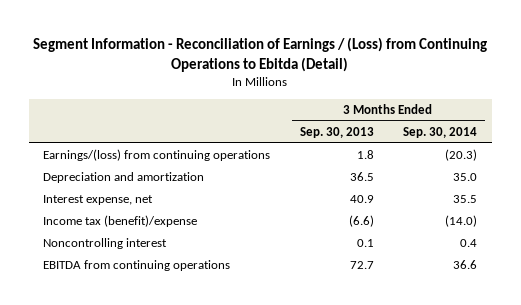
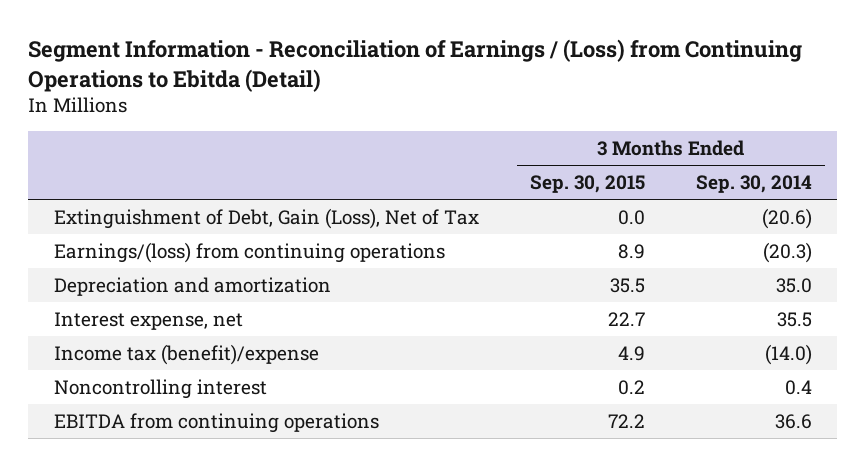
[299,126,374,138] Sep. 30, 2013 -> none
none -> [529,175,645,194] Sep. 30, 2015
none -> [53,207,479,229] Extinguishment of Debt, Gain (Loss), Net of Tax

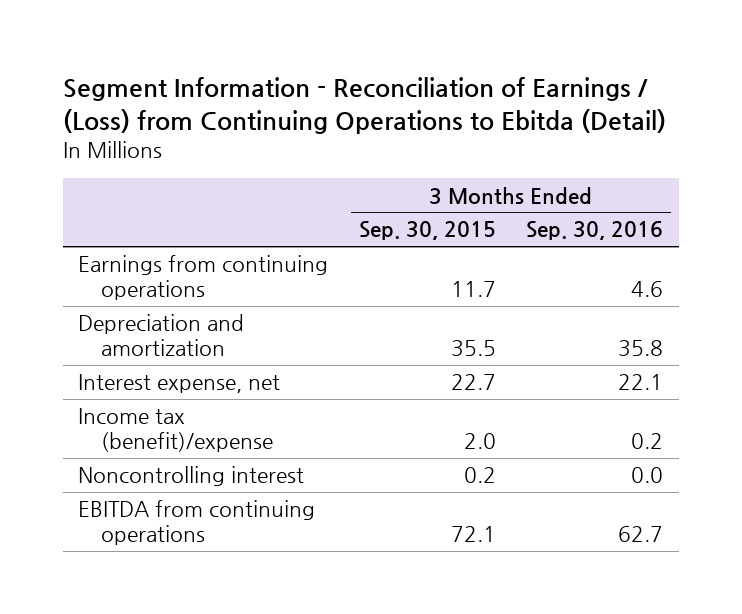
[695,175,812,194] Sep. 30, 2014 -> none
none -> [526,221,664,241] Sep. 30, 2016
[53,207,479,229] Extinguishment of Debt, Gain (Loss), Net of Tax -> none
[53,241,445,263] Earnings/(loss) from continuing operations -> [78,255,329,300] Earnings from continuing operations
[617,243,645,259] 8.9 -> [450,280,496,297] 11.7
[617,345,645,361] 4.9 -> [463,432,496,449] 2.0
[607,413,645,428] 72.2 -> [450,525,496,542] 72.1

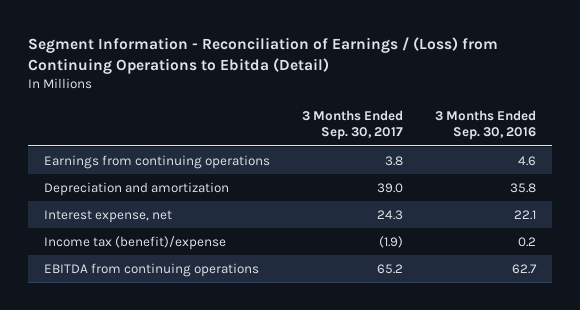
[358,221,496,241] Sep. 30, 2015 -> none
none -> [301,109,403,141] 3 Months Ended Sep. 30, 2017
[78,466,305,487] Noncontrolling interest -> none

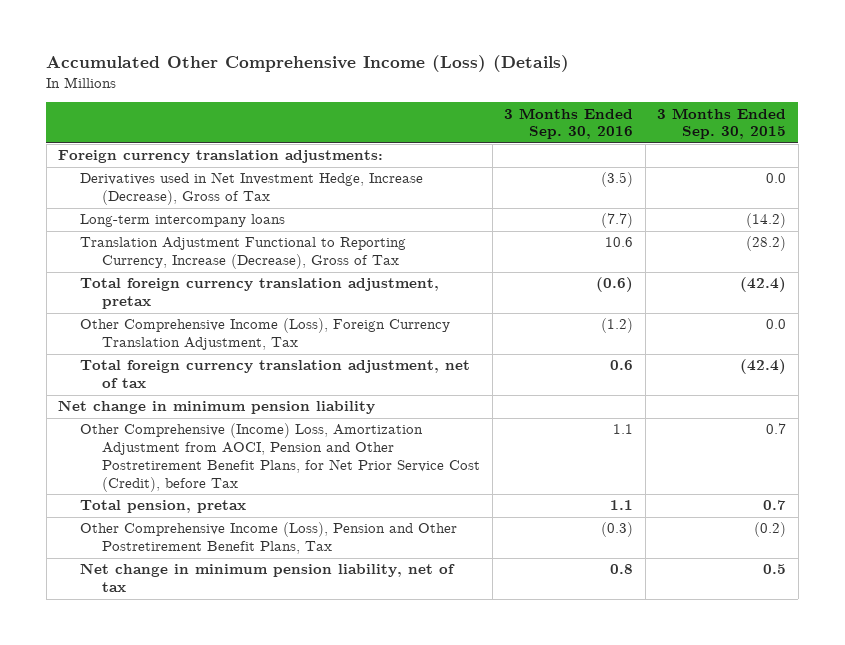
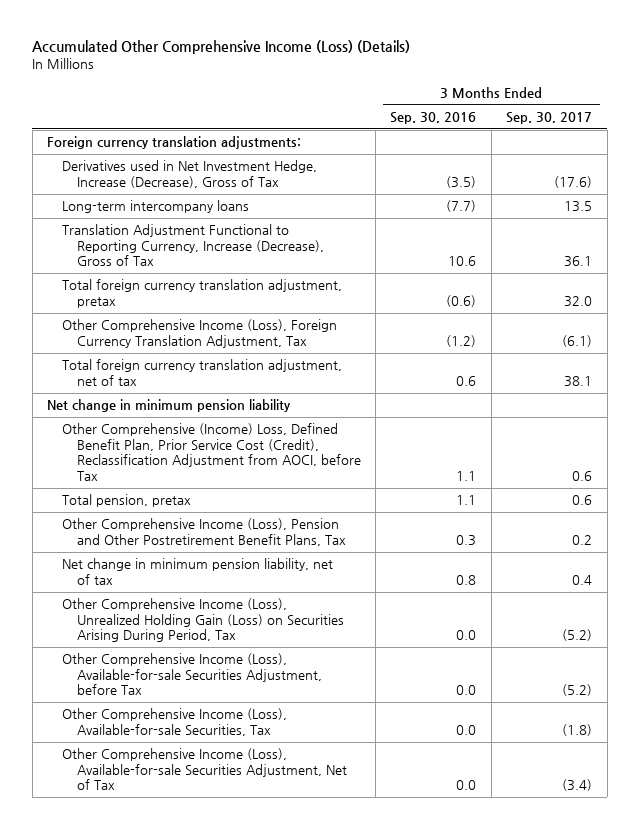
[657,107,787,140] 3 Months Ended Sep. 30, 2015 -> none
none -> [506,111,593,124] Sep. 30, 2017
[80,423,481,493] Other Comprehensive (Income) Loss, Amortization Adjustment from AOCI, Pension and Other Postretirement Benefit Plans, for Net Prior Service Cost (Credit), before Tax -> [62,423,361,481] Other Comprehensive (Income) Loss, Defined Benefit Plan, Prior Service Cost (Credit), Reclassification Adjustment from AOCI, before Tax
[601,522,634,538] (0.3) -> [456,534,477,546] 0.3
none -> [62,598,344,643] Other Comprehensive Income (Loss), Unrealized Holding Gain (Loss) on Securities Arising During Period, Tax
none -> [62,653,322,696] Other Comprehensive Income (Loss), Available-for-sale Securities Adjustment, before Tax
none -> [62,708,288,736] Other Comprehensive Income (Loss), Available-for-sale Securities, Tax
none -> [62,748,347,791] Other Comprehensive Income (Loss), Available-for-sale Securities Adjustment, Net of Tax

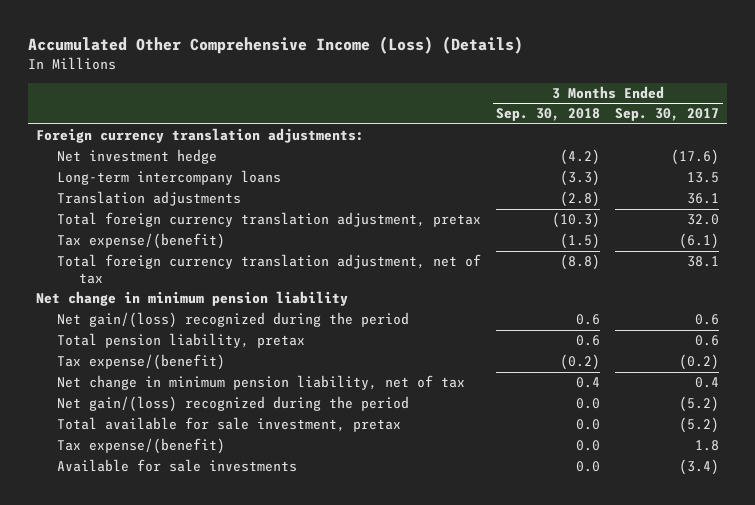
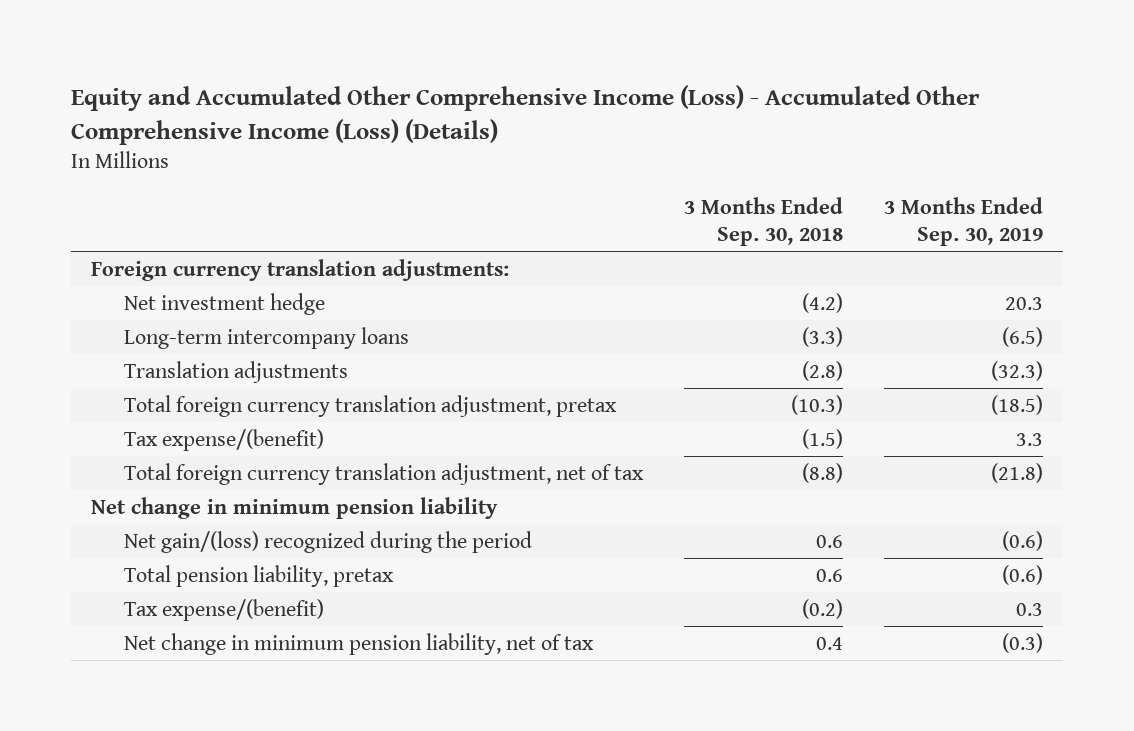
[28,35,524,54] Accumulated Other Comprehensive Income (Loss) (Details) -> [70,84,980,145] Equity and Accumulated Other Comprehensive Income (Loss) - Accumulated Other Comprehensive Income (Loss) (Details)
[615,108,720,122] Sep. 30, 2017 -> none
none -> [883,196,1043,247] 3 Months Ended Sep. 30, 2019
[57,396,410,413] Net gain/(loss) recognized during the period -> none
[57,417,402,433] Total available for sale investment, pretax -> none
[57,438,226,455] Tax expense/(benefit) -> none
[57,459,298,473] Available for sale investments -> none

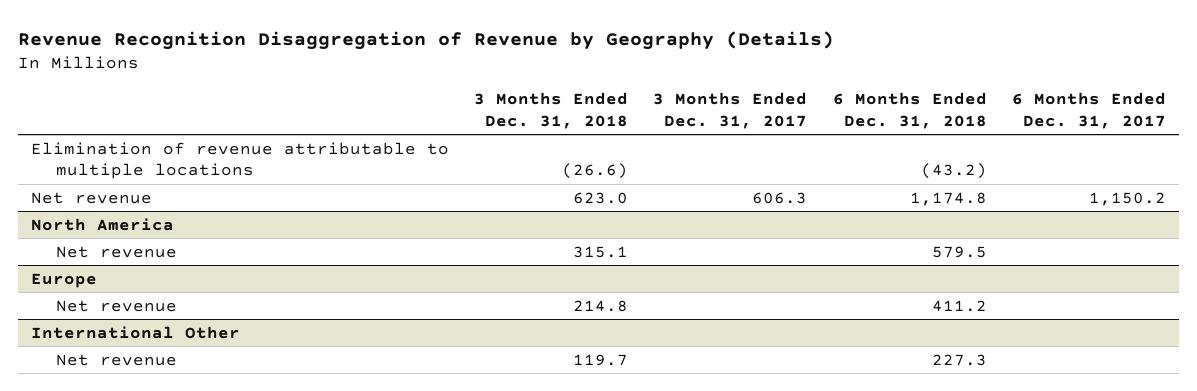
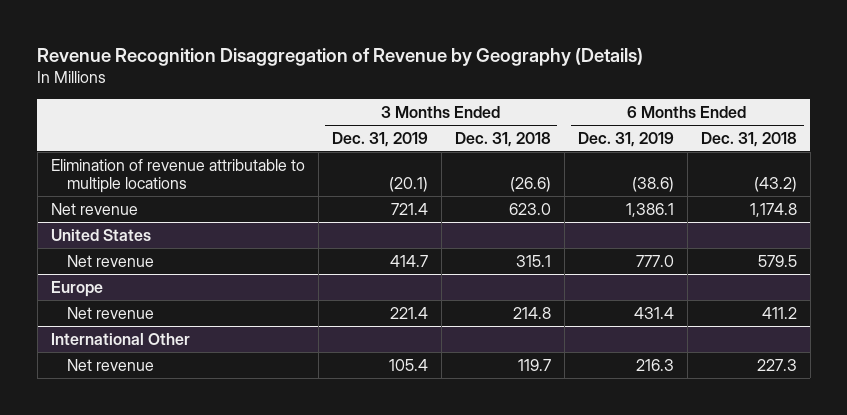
[653,92,808,129] 3 Months Ended Dec. 31, 2017 -> none
[1012,92,1167,129] 6 Months Ended Dec. 31, 2017 -> none
none -> [331,131,428,147] Dec. 31, 2019
none -> [577,131,674,147] Dec. 31, 2019
[30,217,174,231] North America -> [50,228,151,241] United States

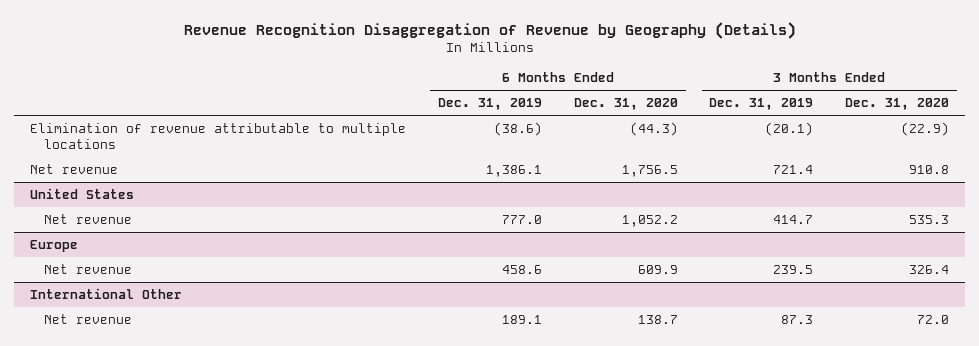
[454,131,551,147] Dec. 31, 2018 -> none
[700,131,797,147] Dec. 31, 2018 -> none
none -> [573,98,678,111] Dec. 31, 2020
none -> [845,98,950,111] Dec. 31, 2020
[389,306,428,319] 221.4 -> [773,265,814,275] 239.5
[633,306,674,319] 431.4 -> [501,265,542,275] 458.6
[388,358,428,371] 105.4 -> [781,315,814,325] 87.3
[635,358,674,371] 216.3 -> [501,315,542,325] 189.1

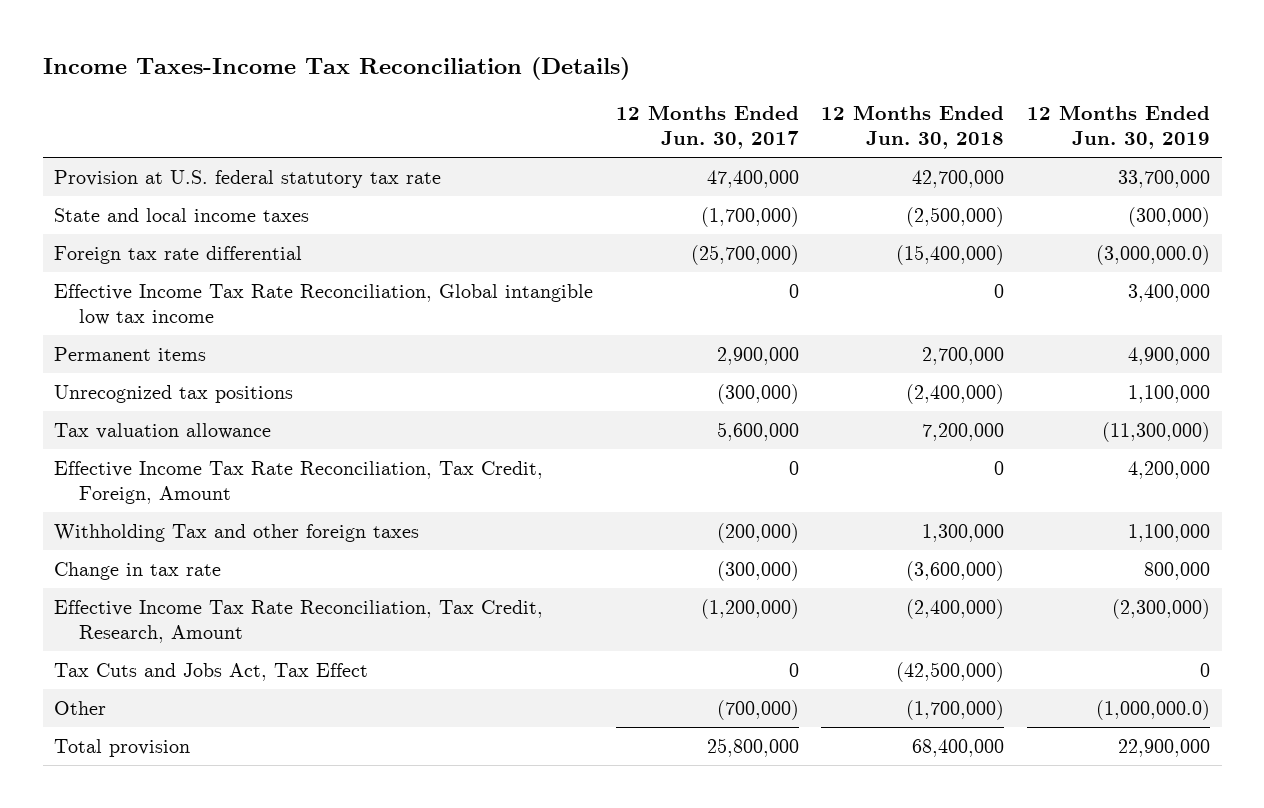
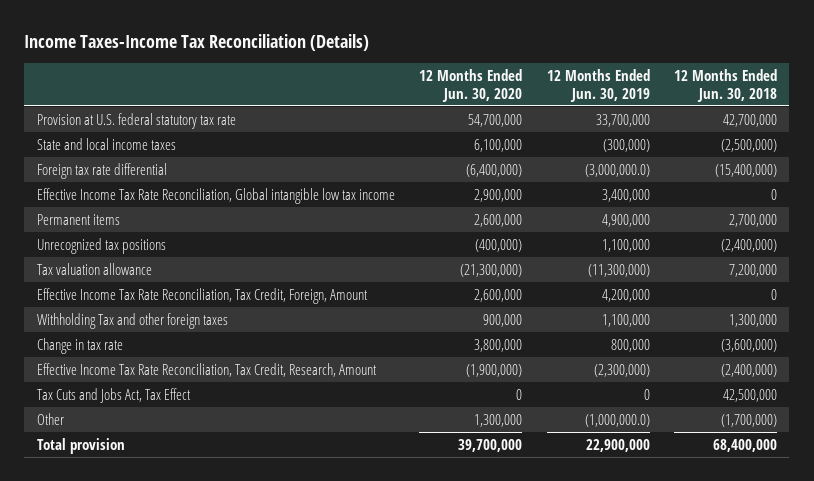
[615,105,799,150] 12 Months Ended Jun. 30, 2017 -> none
none -> [419,68,523,102] 12 Months Ended Jun. 30, 2020
[896,661,1005,682] (42,500,000) -> [723,388,778,402] 42,500,000

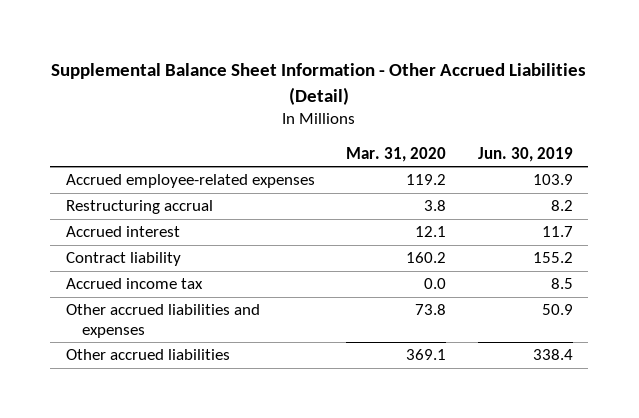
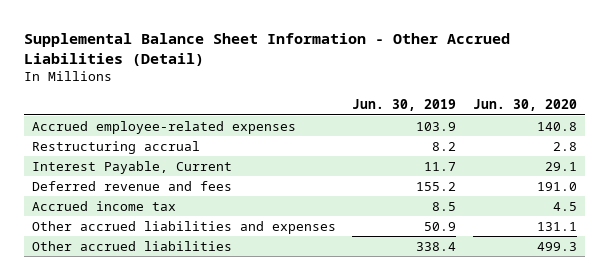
[346,147,447,163] Mar. 31, 2020 -> none
none -> [472,98,577,111] Jun. 30, 2020
[65,226,180,238] Accrued interest -> [31,160,232,174] Interest Payable, Current
[65,252,181,267] Contract liability -> [31,180,232,191] Deferred revenue and fees

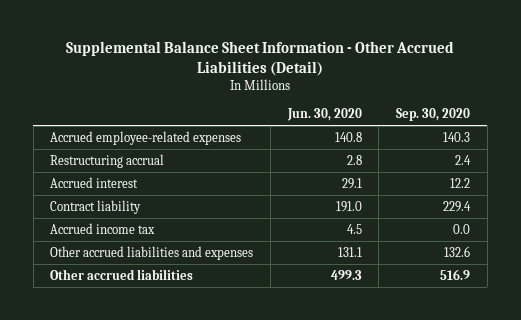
[352,98,457,111] Jun. 30, 2019 -> none
none -> [396,108,471,122] Sep. 30, 2020
[31,160,232,174] Interest Payable, Current -> [50,176,139,188] Accrued interest
[31,180,232,191] Deferred revenue and fees -> [50,199,142,214] Contract liability

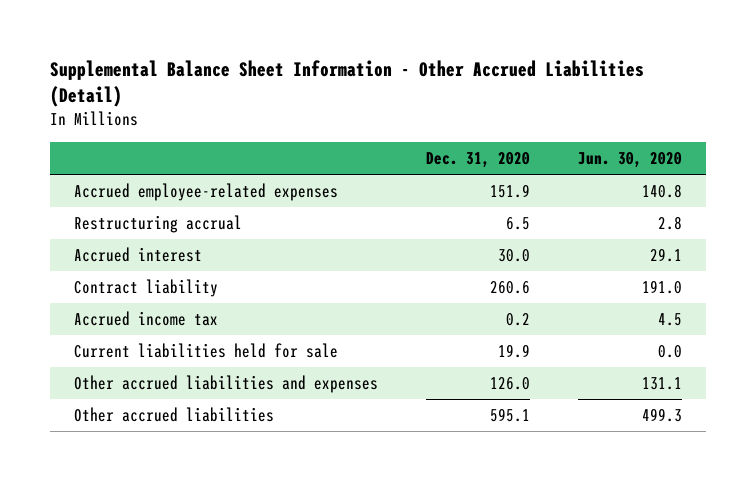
[396,108,471,122] Sep. 30, 2020 -> none
none -> [426,152,531,169] Dec. 31, 2020
none -> [73,342,338,358] Current liabilities held for sale

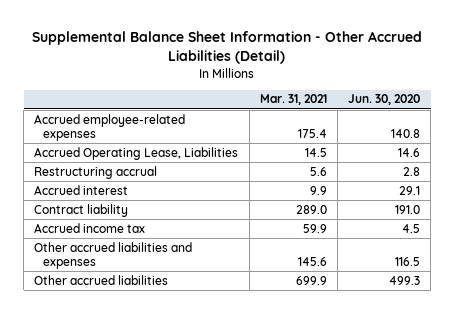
[426,152,531,169] Dec. 31, 2020 -> none
none -> [259,94,327,106] Mar. 31, 2021
none -> [34,146,239,160] Accrued Operating Lease, Liabilities
[73,342,338,358] Current liabilities held for sale -> none
[642,376,683,390] 131.1 -> [395,256,421,266] 116.5

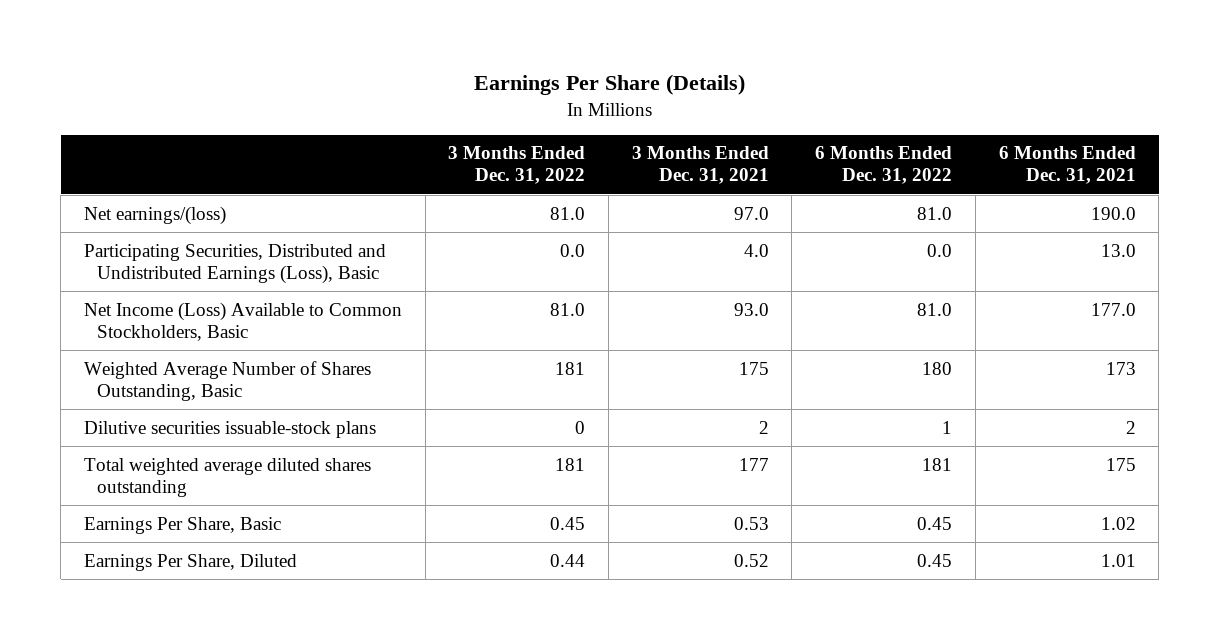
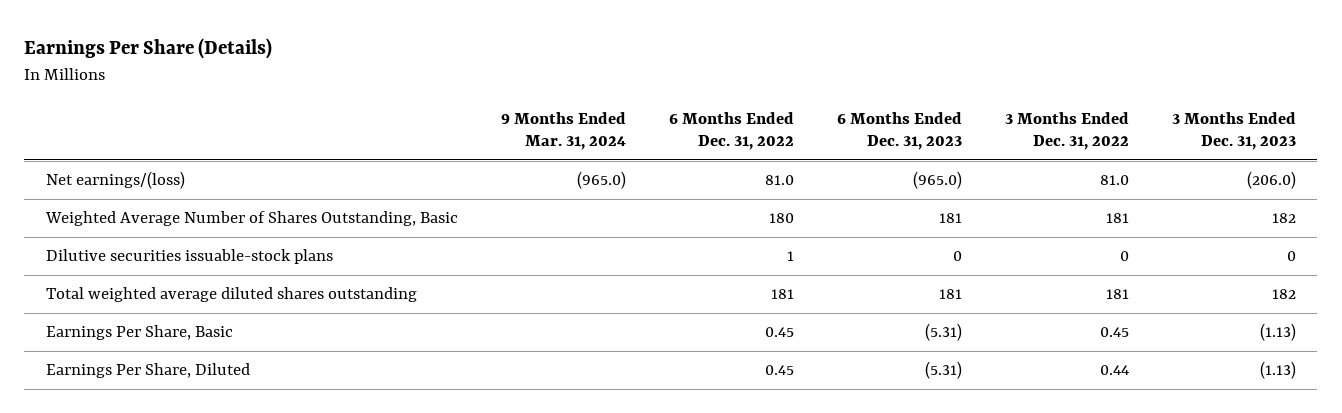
[631,146,769,185] 3 Months Ended Dec. 31, 2021 -> none
[998,146,1136,185] 6 Months Ended Dec. 31, 2021 -> none
none -> [500,111,626,151] 9 Months Ended Mar. 31, 2024
none -> [836,111,962,151] 6 Months Ended Dec. 31, 2023
none -> [1171,111,1296,151] 3 Months Ended Dec. 31, 2023
[83,243,386,284] Participating Securities, Distributed and Undistributed Earnings (Loss), Basic -> none
[83,301,402,341] Net Income (Loss) Available to Common Stockholders, Basic -> none

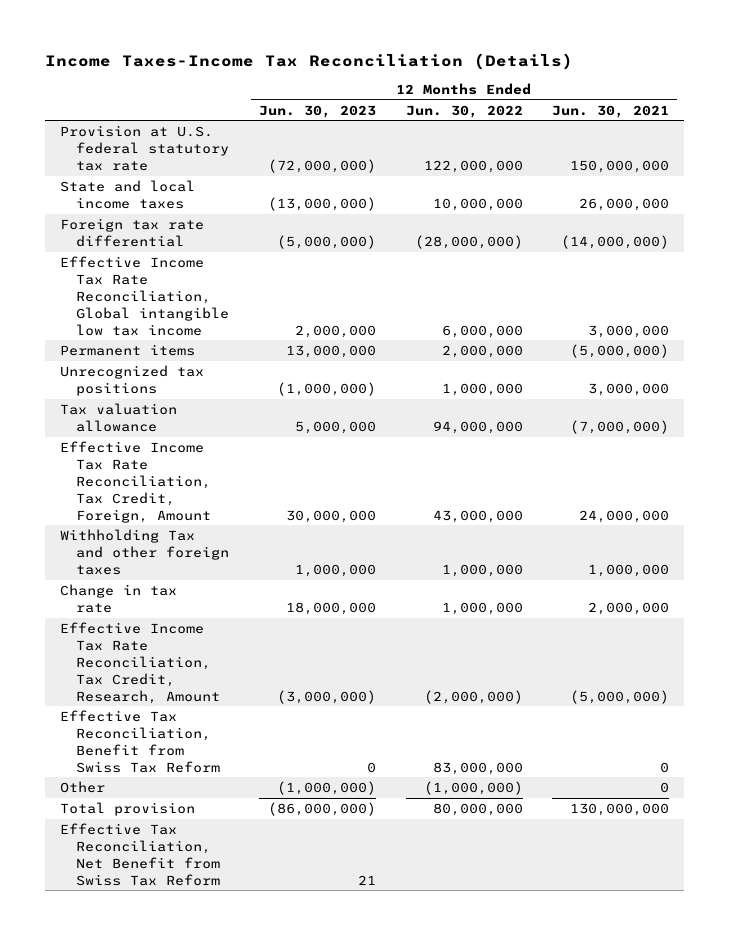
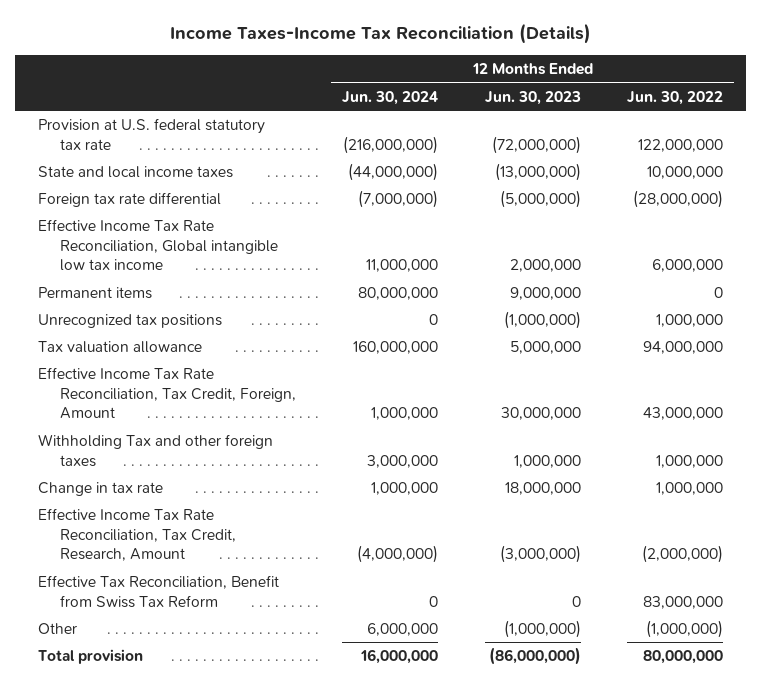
[552,104,670,118] Jun. 30, 2021 -> none
none -> [342,90,439,105] Jun. 30, 2024
[285,344,376,358] 13,000,000 -> [509,287,581,301] 9,000,000
[441,344,523,358] 2,000,000 -> [713,287,723,299] 0
[59,822,221,886] Effective Tax Reconciliation, Net Benefit from Swiss Tax Reform -> none

